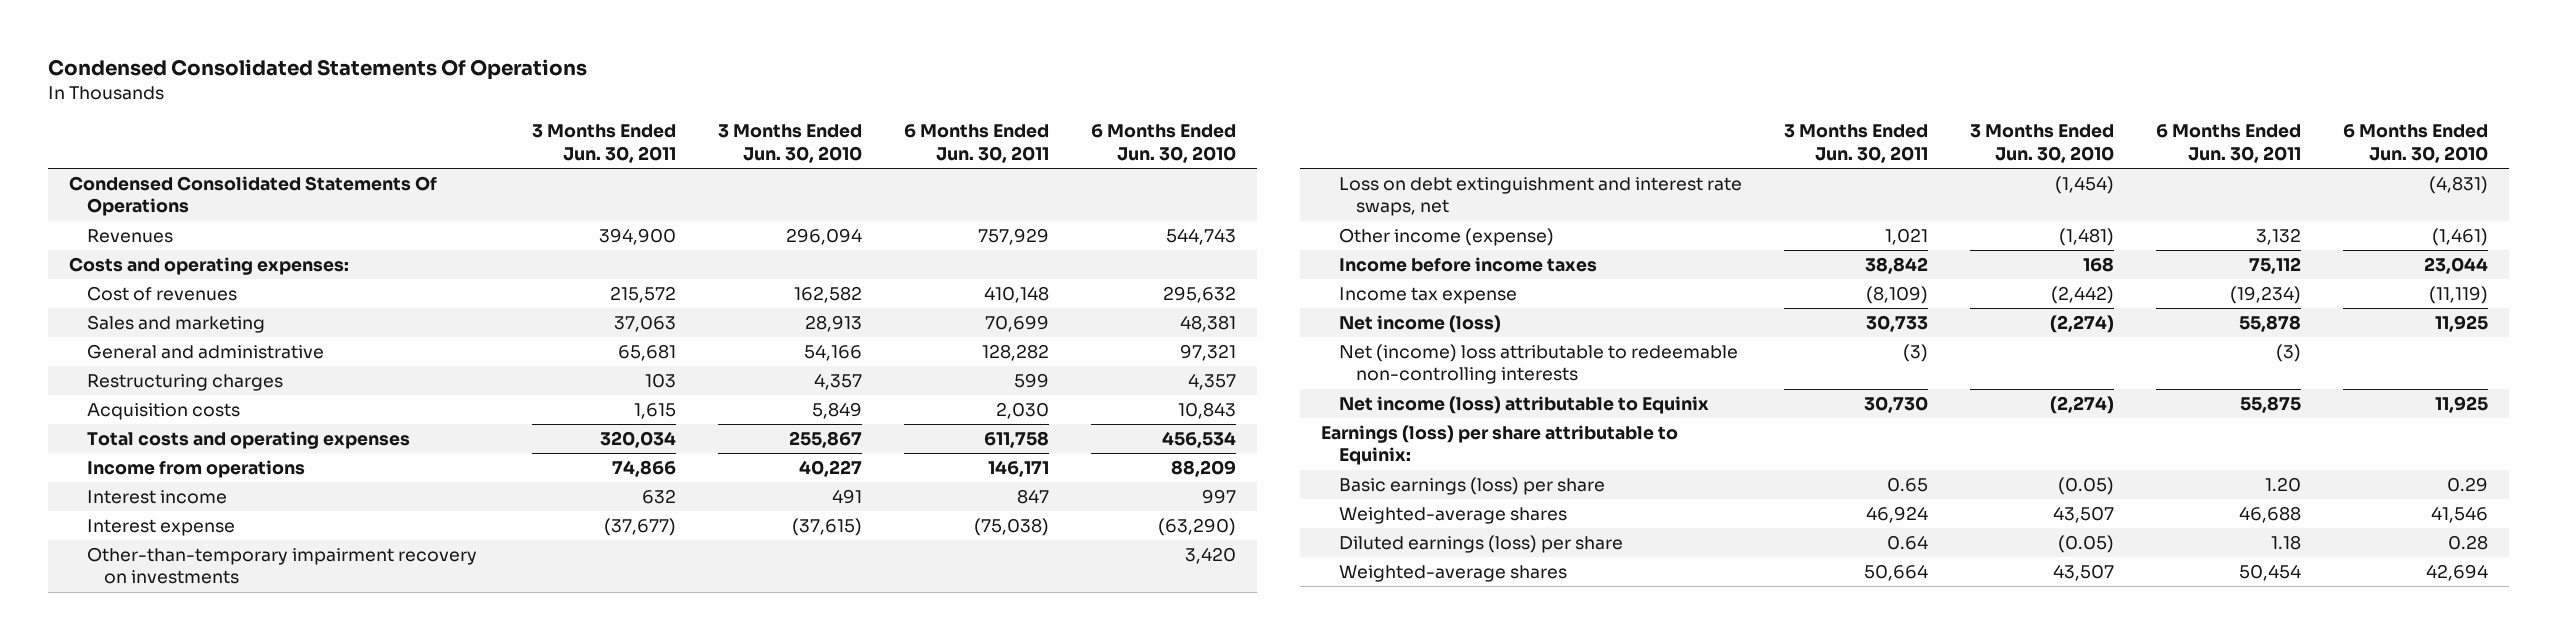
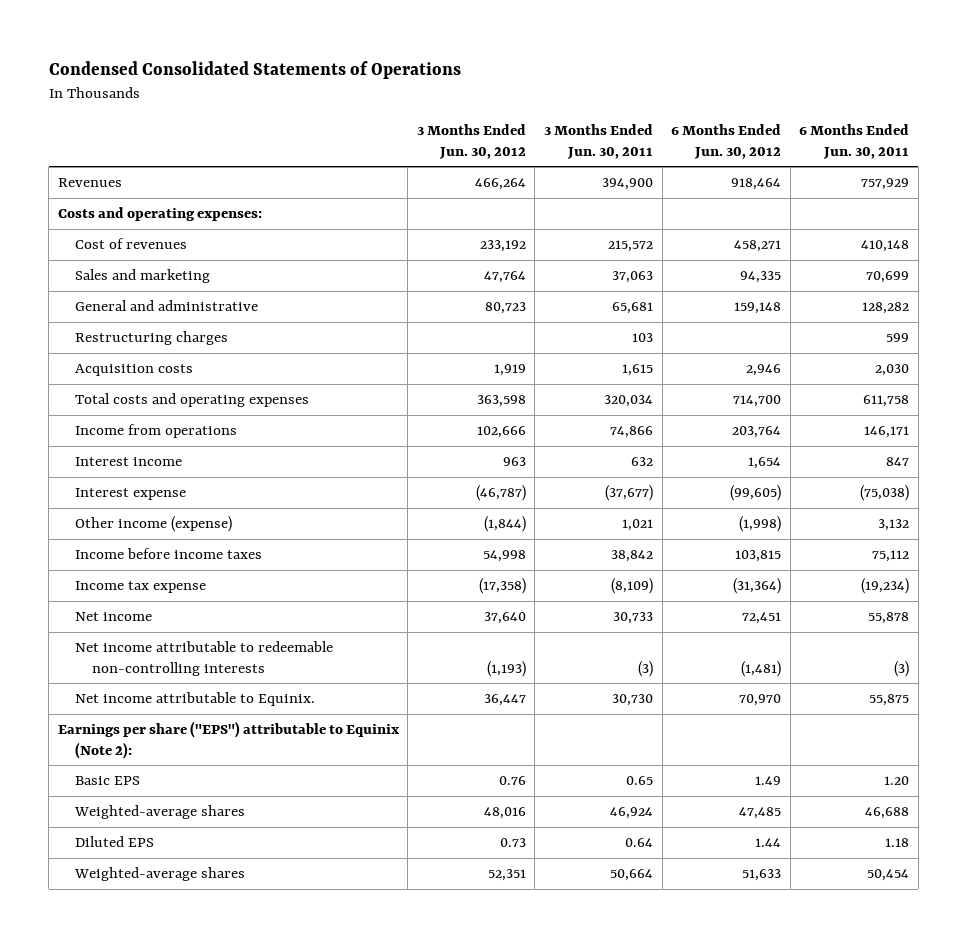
[48,59,588,81] Condensed Consolidated Statements Of Operations -> [48,61,461,80] Condensed Consolidated Statements of Operations
[717,124,862,164] 3 Months Ended Jun. 30, 2010 -> none
[1090,124,1236,164] 6 Months Ended Jun. 30, 2010 -> none
none -> [416,124,526,159] 3 Months Ended Jun. 30, 2012
none -> [671,124,782,159] 6 Months Ended Jun. 30, 2012
[69,175,438,217] Condensed Consolidated Statements Of Operations -> none
[86,546,477,585] Other-than-temporary impairment recovery on investments -> none
[1338,176,1742,217] Loss on debt extinguishment and interest rate swaps, net -> none
[1338,314,1501,333] Net income (loss) -> [74,612,152,622] Net income
[1338,343,1738,385] Net (income) loss attributable to redeemable non-controlling interests -> [74,641,333,676] Net income attributable to redeemable non-controlling interests
[1338,395,1709,414] Net income (loss) attributable to Equinix -> [74,692,315,707] Net income attributable to Equinix.
[1321,424,1679,466] Earnings (loss) per share attributable to Equinix: -> [57,721,400,759] Earnings per share ("EPS") attributable to Equinix (Note 2):
[1338,476,1605,495] Basic earnings (loss) per share -> [74,776,140,786] Basic EPS
[1338,534,1623,553] Diluted earnings (loss) per share -> [74,836,154,848] Diluted EPS

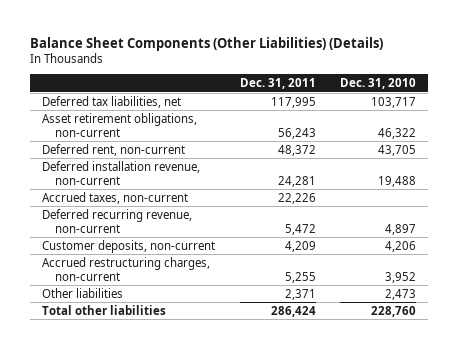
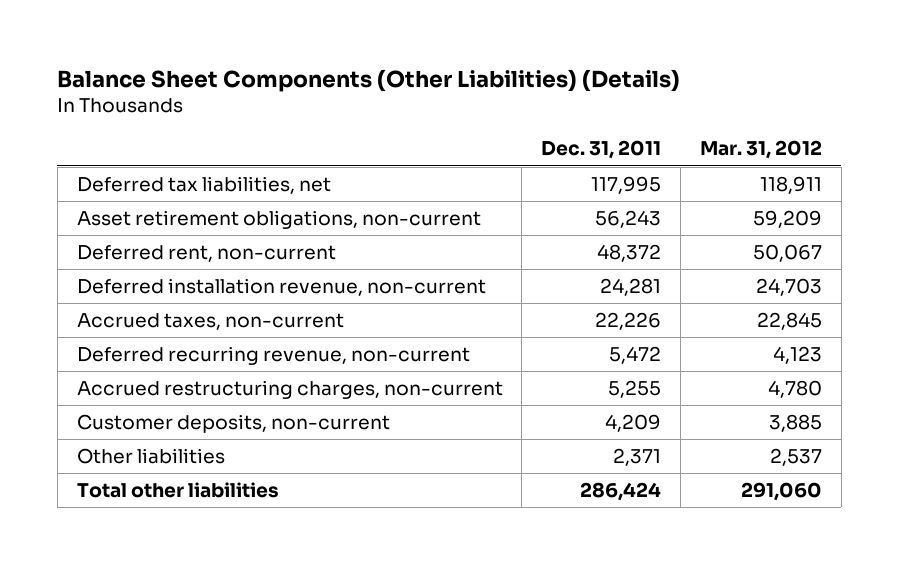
[339,78,416,90] Dec. 31, 2010 -> none
none -> [699,140,822,160] Mar. 31, 2012
[42,239,216,253] Customer deposits, non-current -> [76,414,390,434] Customer deposits, non-current

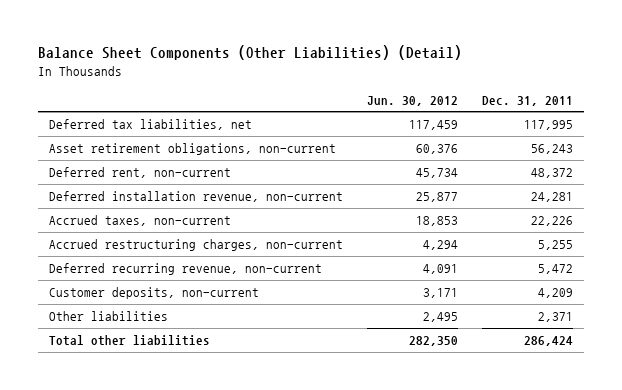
[57,68,681,92] Balance Sheet Components (Other Liabilities) (Details) -> [37,45,462,61] Balance Sheet Components (Other Liabilities) (Detail)
[699,140,822,160] Mar. 31, 2012 -> none
none -> [366,95,458,106] Jun. 30, 2012
[76,346,470,366] Deferred recurring revenue, non-current -> [49,262,323,275] Deferred recurring revenue, non-current

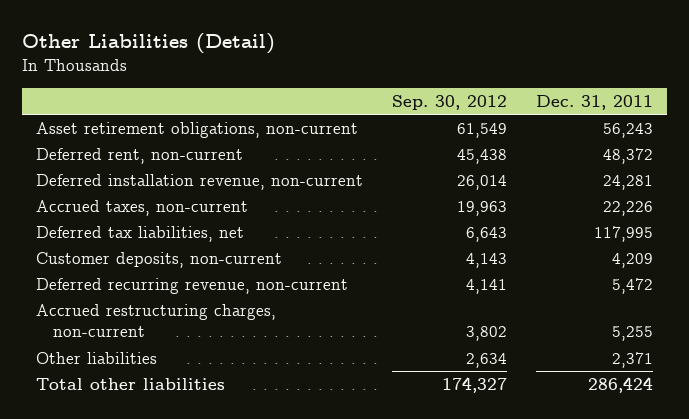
[37,45,462,61] Balance Sheet Components (Other Liabilities) (Detail) -> [22,33,276,55] Other Liabilities (Detail)
[366,95,458,106] Jun. 30, 2012 -> none
none -> [391,95,507,111] Sep. 30, 2012
[49,118,253,130] Deferred tax liabilities, net -> [36,225,245,242] Deferred tax liabilities, net
[49,262,323,275] Deferred recurring revenue, non-current -> [36,277,349,294] Deferred recurring revenue, non-current
[49,238,344,251] Accrued restructuring charges, non-current -> [36,303,277,338] Accrued restructuring charges, non-current

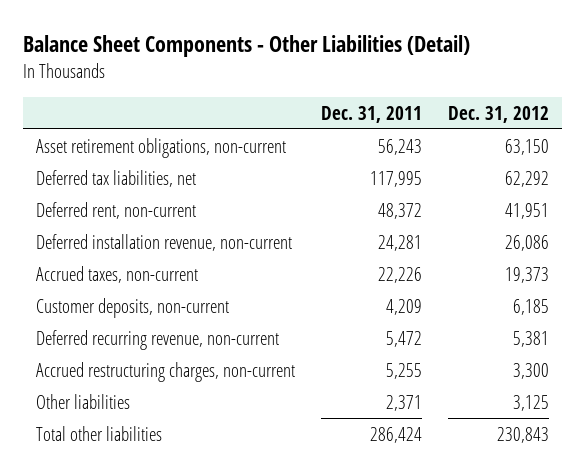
[22,33,276,55] Other Liabilities (Detail) -> [22,35,470,58] Balance Sheet Components - Other Liabilities (Detail)
[391,95,507,111] Sep. 30, 2012 -> none
none -> [448,105,550,123] Dec. 31, 2012
[36,225,245,242] Deferred tax liabilities, net -> [35,169,196,187] Deferred tax liabilities, net

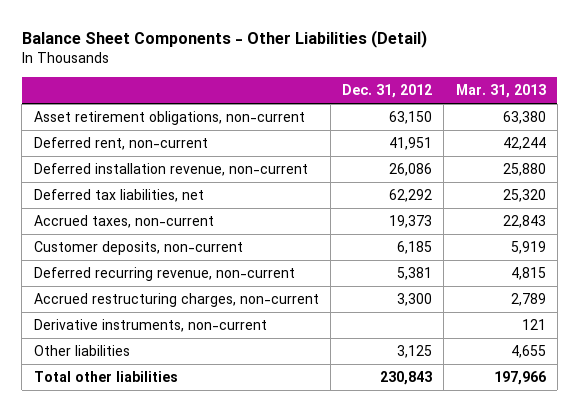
[320,105,422,123] Dec. 31, 2011 -> none
none -> [455,83,546,98] Mar. 31, 2013
[35,169,196,187] Deferred tax liabilities, net -> [33,189,204,203] Deferred tax liabilities, net
none -> [33,319,267,333] Derivative instruments, non-current

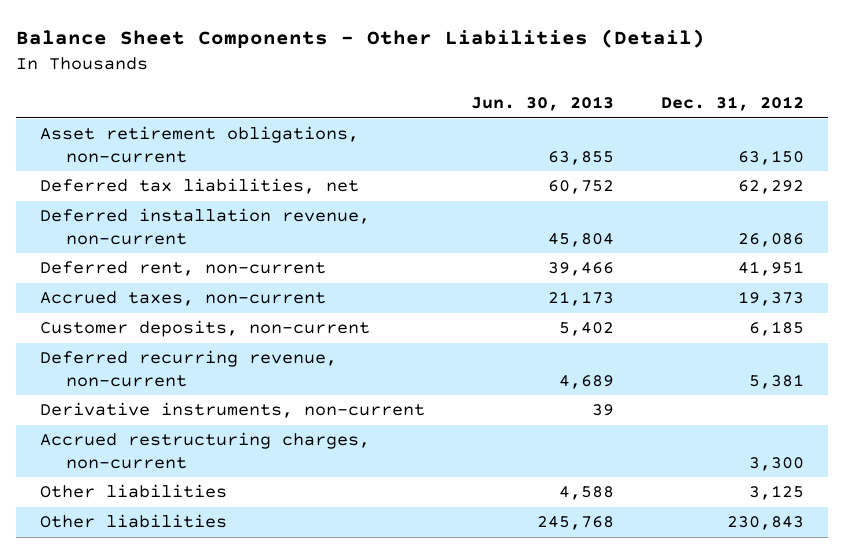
[455,83,546,98] Mar. 31, 2013 -> none
none -> [471,95,615,111] Jun. 30, 2013
[33,163,308,177] Deferred installation revenue, non-current -> [39,208,370,245] Deferred installation revenue, non-current
[33,137,208,151] Deferred rent, non-current -> [39,261,326,277] Deferred rent, non-current
[33,293,319,308] Accrued restructuring charges, non-current -> [39,432,370,469] Accrued restructuring charges, non-current
[33,371,178,383] Total other liabilities -> [39,514,227,529] Other liabilities

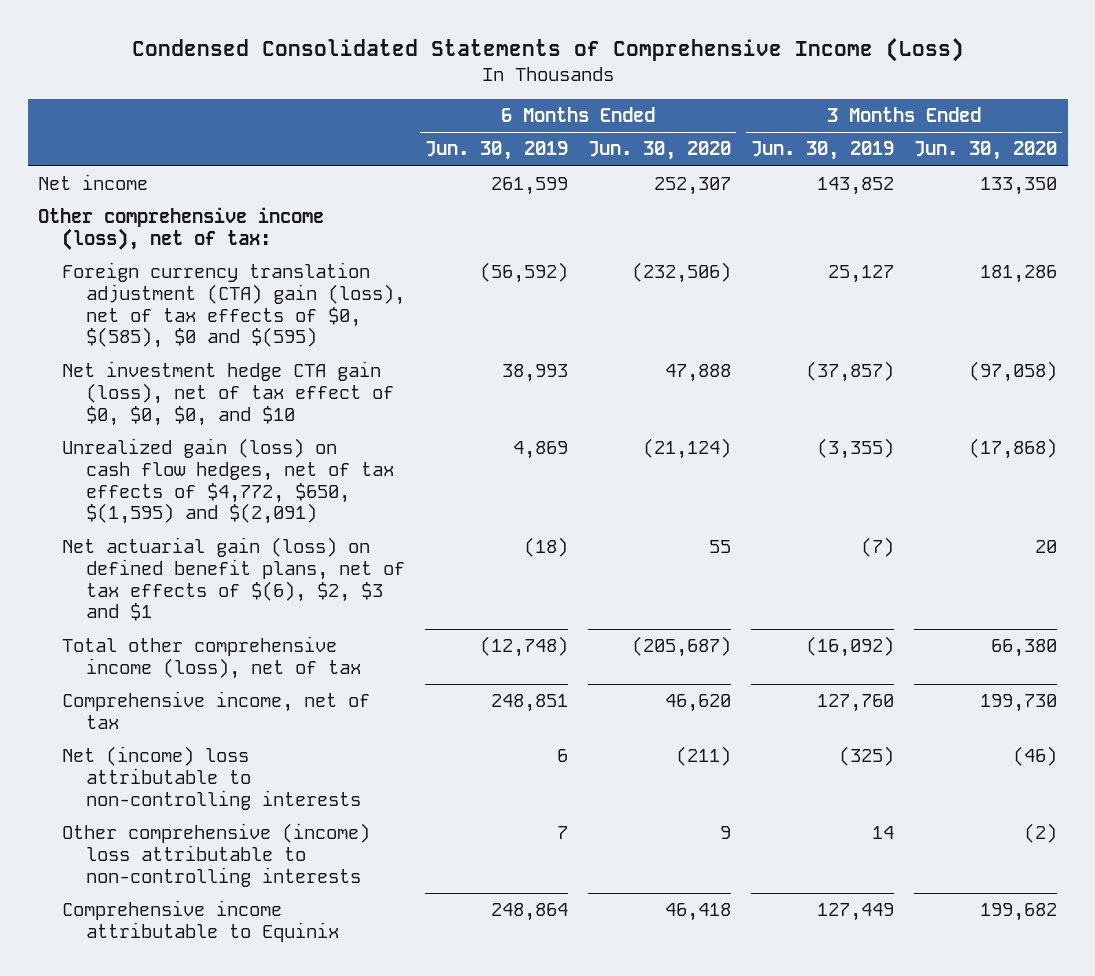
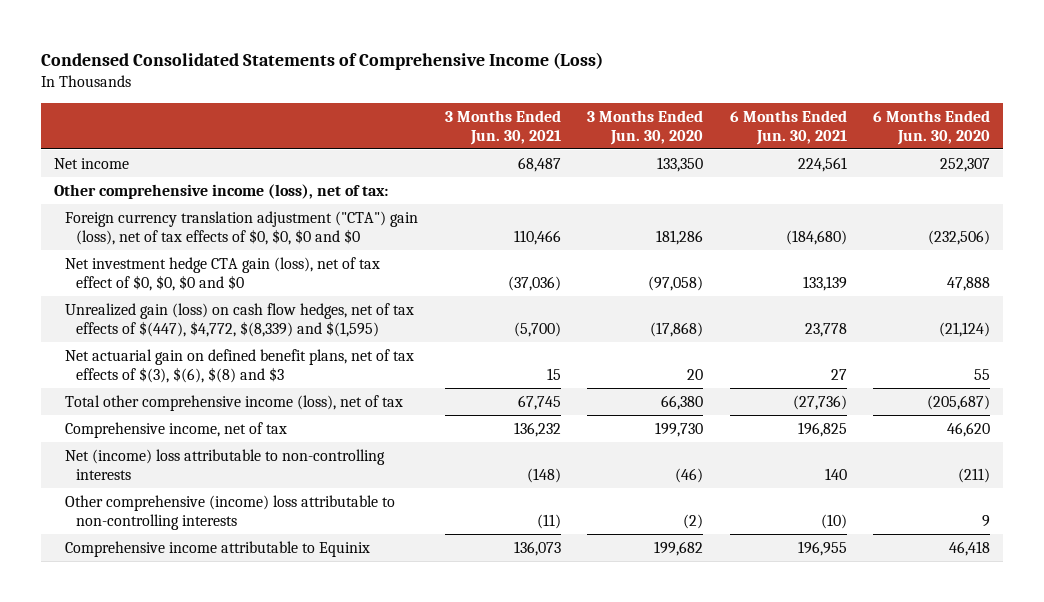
[424,141,568,161] Jun. 30, 2019 -> none
[751,141,895,161] Jun. 30, 2019 -> none
none -> [444,109,561,145] 3 Months Ended Jun. 30, 2021
none -> [729,109,847,145] 6 Months Ended Jun. 30, 2021
[61,262,405,349] Foreign currency translation adjustment (CTA) gain (loss), net of tax effects of $0, $(585), $0 and $(595) -> [65,210,419,245] Foreign currency translation adjustment ("CTA") gain (loss), net of tax effects of $0, $0, $0 and $0
[61,361,394,426] Net investment hedge CTA gain (loss), net of tax effect of $0, $0, $0, and $10 -> [65,256,381,291] Net investment hedge CTA gain (loss), net of tax effect of $0, $0, $0 and $0
[61,438,394,525] Unrealized gain (loss) on cash flow hedges, net of tax effects of $4,772, $650, $(1,595) and $(2,091) -> [65,302,415,337] Unrealized gain (loss) on cash flow hedges, net of tax effects of $(447), $4,772, $(8,339) and $(1,595)
[61,537,405,622] Net actuarial gain (loss) on defined benefit plans, net of tax effects of $(6), $2, $3 and $1 -> [65,348,415,383] Net actuarial gain on defined benefit plans, net of tax effects of $(3), $(6), $(8) and $3

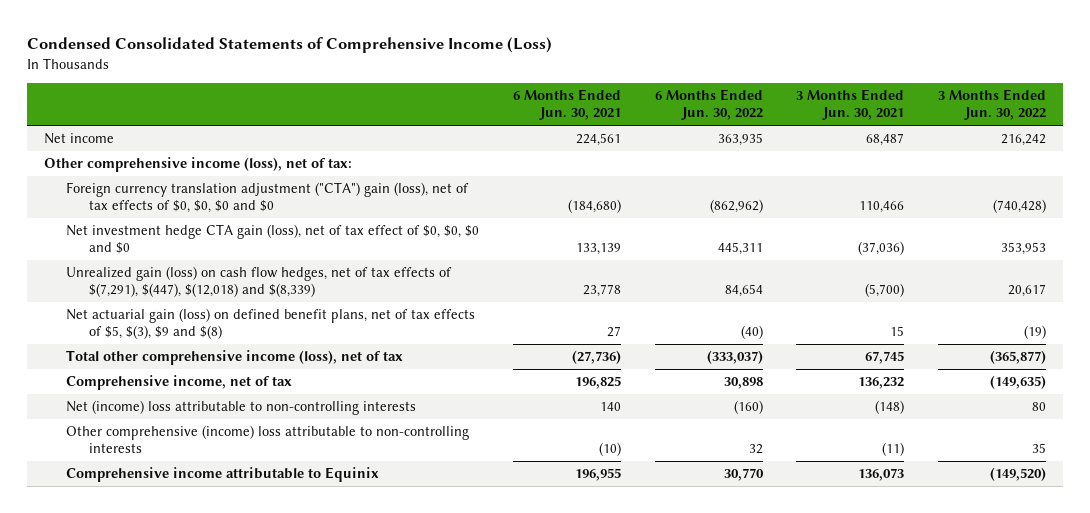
[587,109,704,145] 3 Months Ended Jun. 30, 2020 -> none
[873,109,991,145] 6 Months Ended Jun. 30, 2020 -> none
none -> [654,89,763,121] 6 Months Ended Jun. 30, 2022
none -> [938,89,1047,121] 3 Months Ended Jun. 30, 2022
[65,302,415,337] Unrealized gain (loss) on cash flow hedges, net of tax effects of $(447), $4,772, $(8,339) and $(1,595) -> [66,266,453,298] Unrealized gain (loss) on cash flow hedges, net of tax effects of $(7,291), $(447), $(12,018) and $(8,339)
[65,348,415,383] Net actuarial gain on defined benefit plans, net of tax effects of $(3), $(6), $(8) and $3 -> [66,308,476,340] Net actuarial gain (loss) on defined benefit plans, net of tax effects of $5, $(3), $9 and $(8)

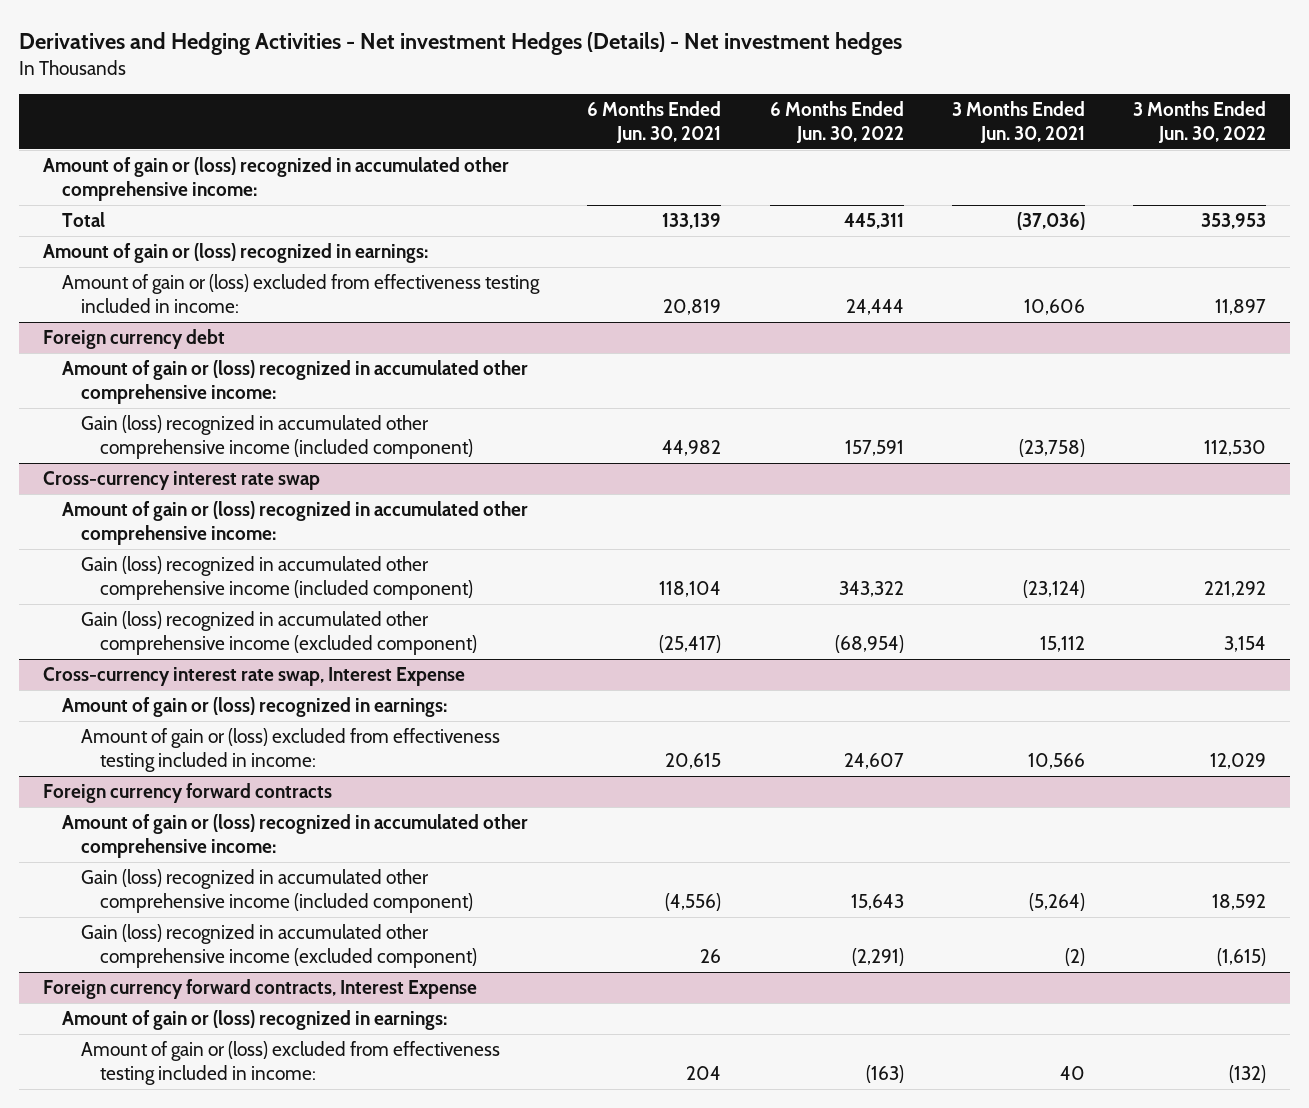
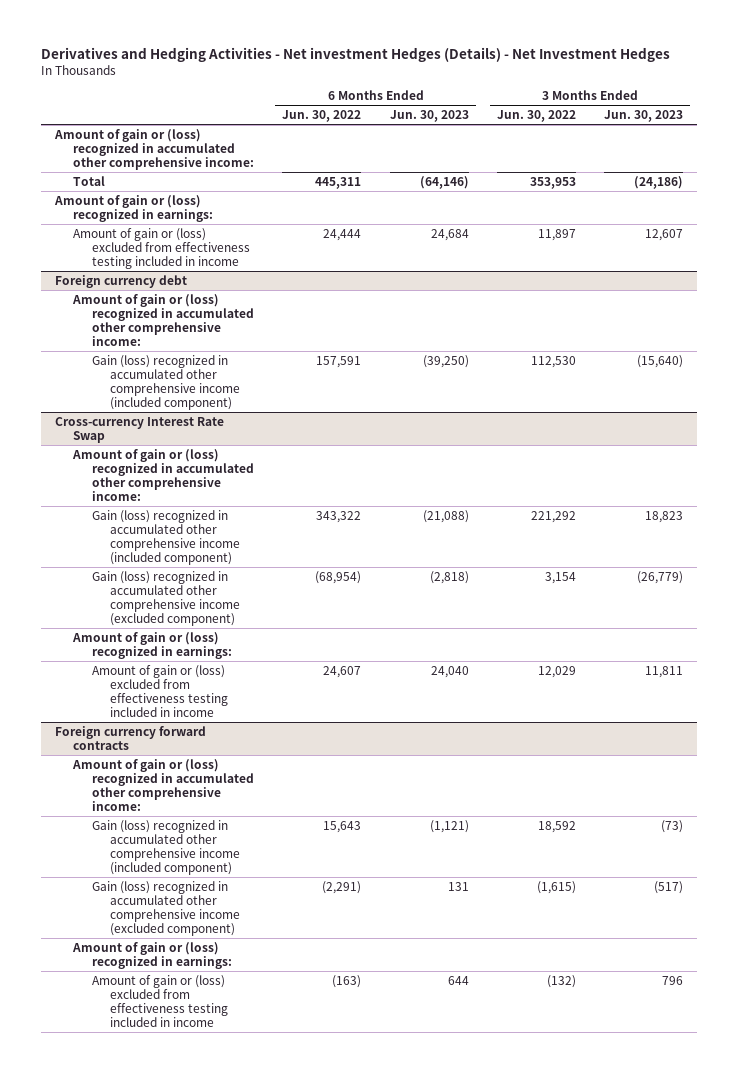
[18,31,902,55] Derivatives and Hedging Activities - Net investment Hedges (Details) - Net investment hedges -> [40,46,670,62] Derivatives and Hedging Activities - Net investment Hedges (Details) - Net Investment Hedges
[587,101,722,144] 6 Months Ended Jun. 30, 2021 -> none
[951,101,1085,144] 3 Months Ended Jun. 30, 2021 -> none
none -> [389,110,469,123] Jun. 30, 2023
none -> [604,110,684,123] Jun. 30, 2023
[61,274,540,314] Amount of gain or (loss) excluded from effectiveness testing included in income: -> [73,227,250,269] Amount of gain or (loss) excluded from effectiveness testing included in income
[42,471,320,491] Cross-currency interest rate swap -> [54,416,224,443] Cross-currency Interest Rate Swap
[42,667,465,687] Cross-currency interest rate swap, Interest Expense -> none
[80,728,500,773] Amount of gain or (loss) excluded from effectiveness testing included in income: -> [91,664,229,717] Amount of gain or (loss) excluded from effectiveness testing included in income
[42,979,477,1000] Foreign currency forward contracts, Interest Expense -> none
[80,1041,500,1086] Amount of gain or (loss) excluded from effectiveness testing included in income: -> [91,974,229,1027] Amount of gain or (loss) excluded from effectiveness testing included in income

